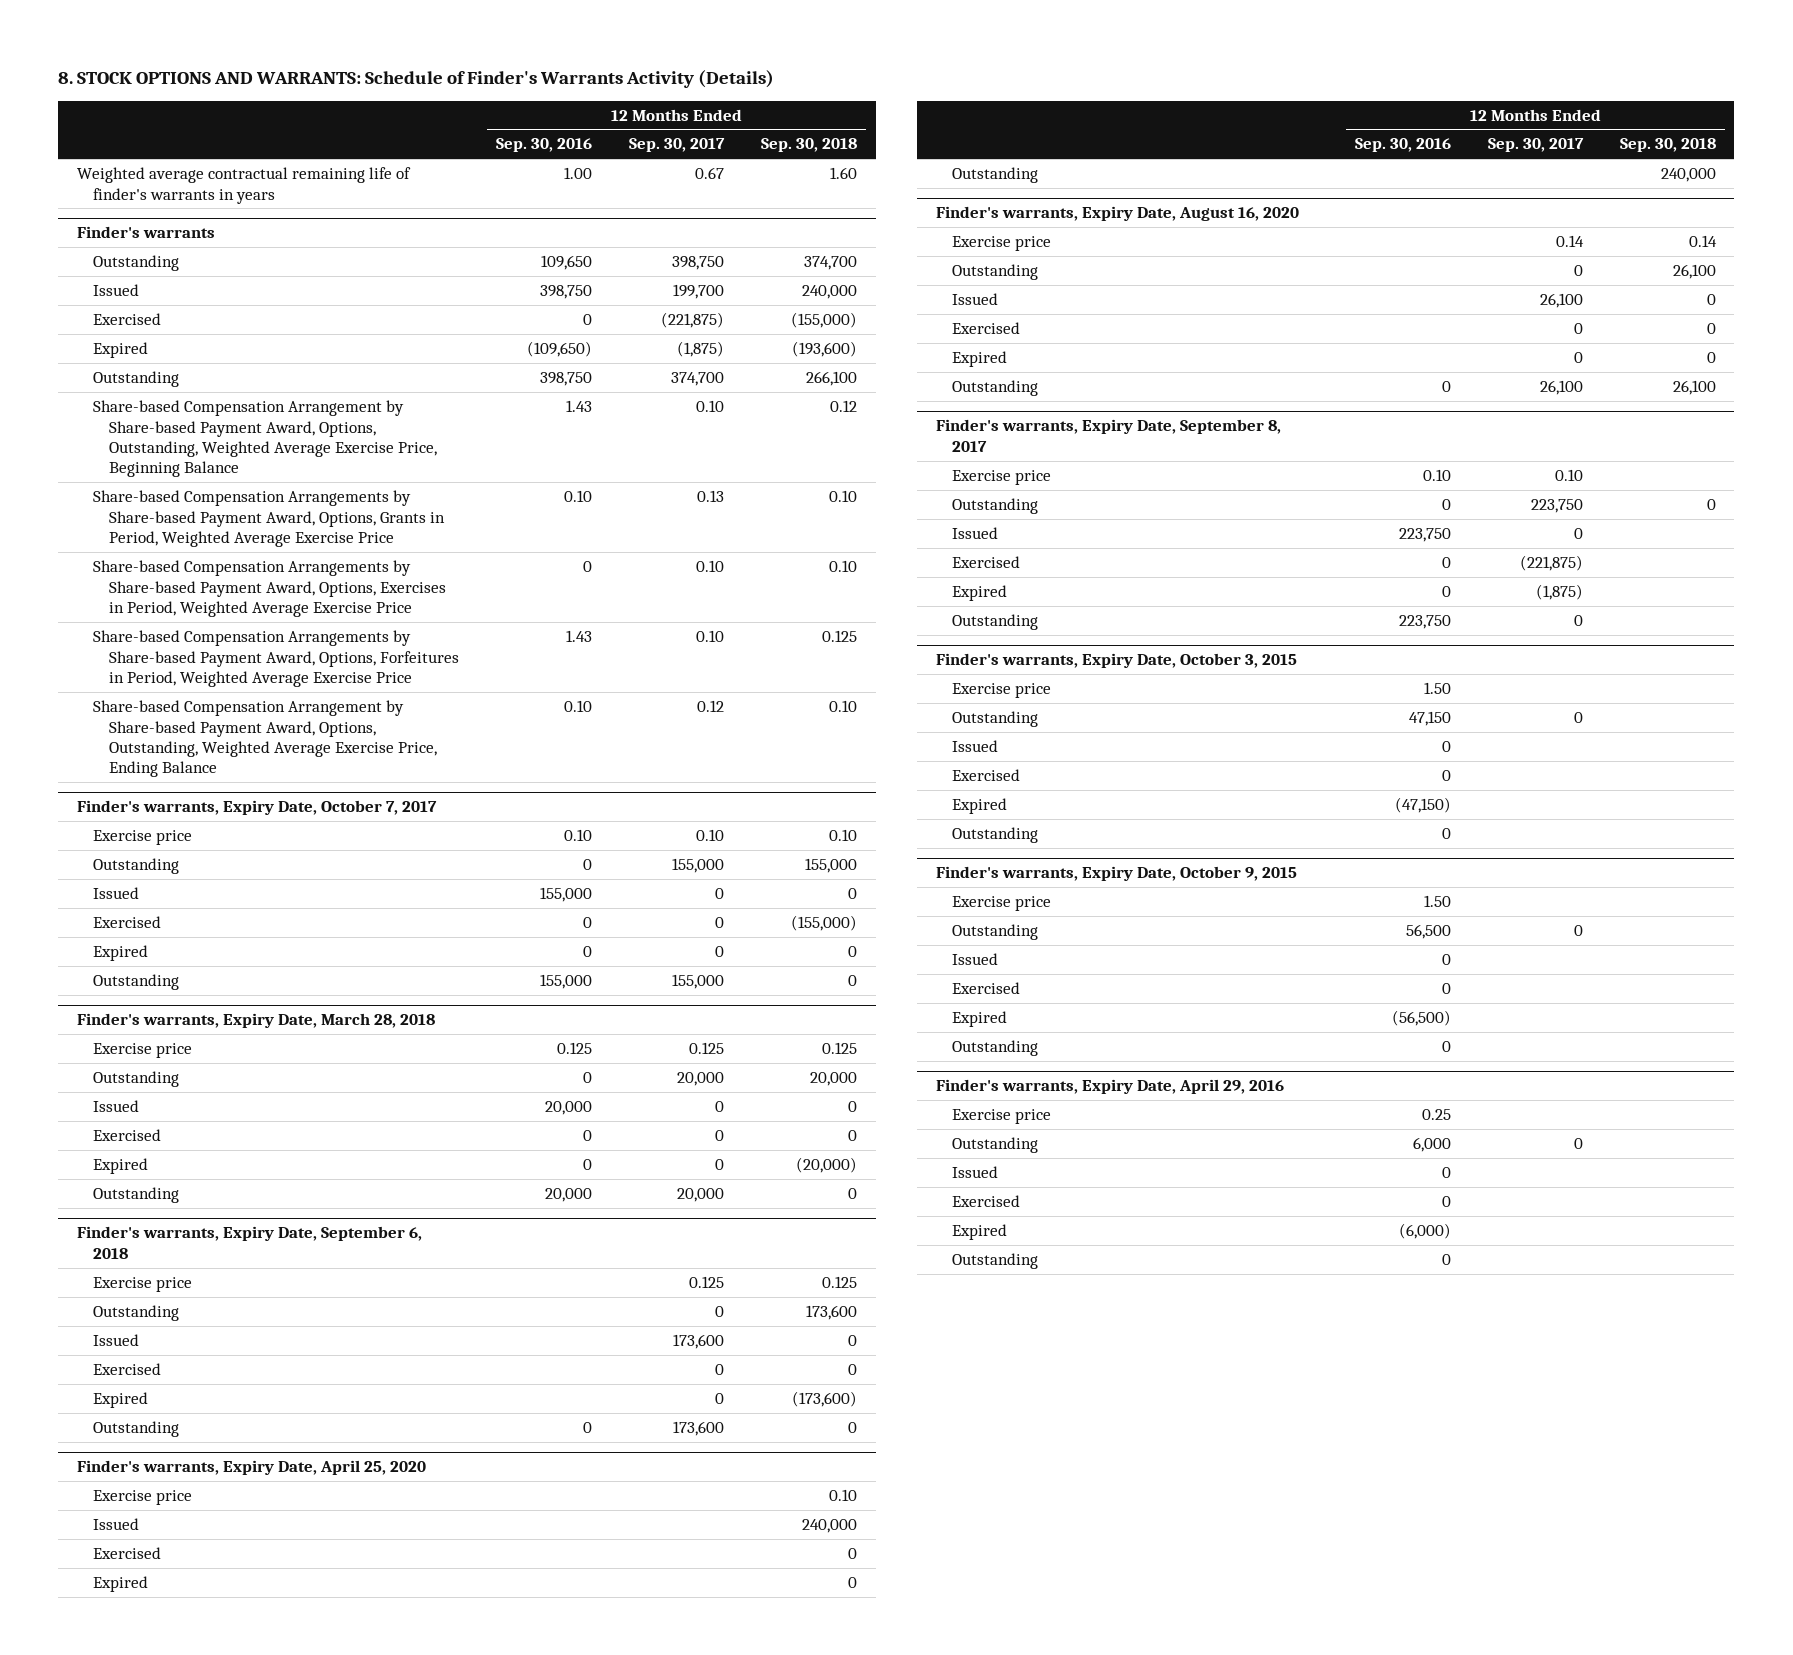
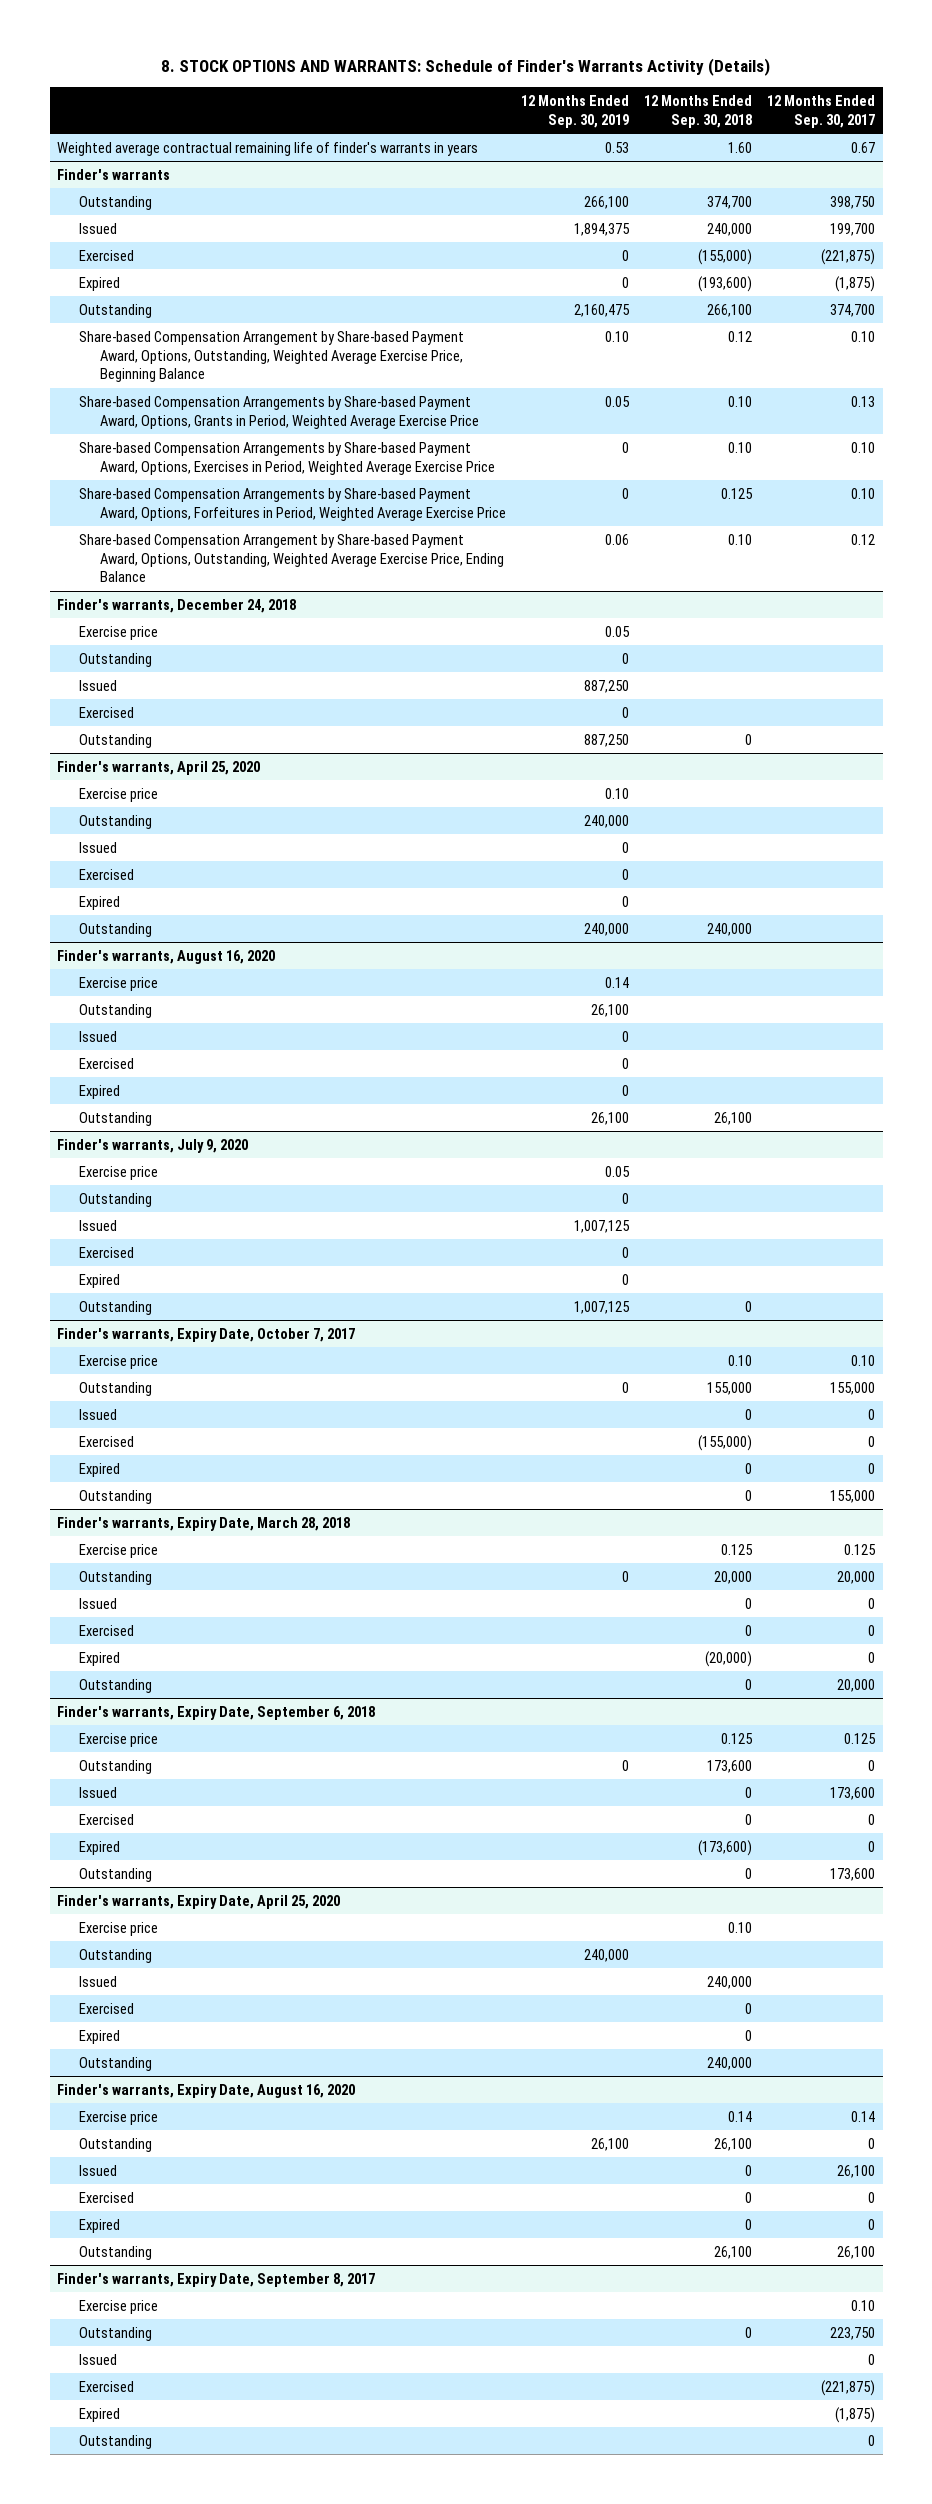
[496,138,593,153] Sep. 30, 2016 -> none
none -> [521,95,630,128] 12 Months Ended Sep. 30, 2019
none -> [57,598,297,613] Finder's warrants, December 24, 2018
none -> [78,625,158,640] Exercise price
none -> [78,652,152,667] Outstanding
none -> [78,679,117,691] Issued
none -> [78,706,134,718] Exercised
none -> [78,733,152,748] Outstanding
none -> [57,760,261,775] Finder's warrants, April 25, 2020
none -> [78,787,158,802] Exercise price
none -> [78,814,152,829] Outstanding
none -> [78,841,117,853] Issued
none -> [78,868,134,880] Exercised
none -> [78,895,120,910] Expired
none -> [78,922,152,937] Outstanding
none -> [57,949,276,964] Finder's warrants, August 16, 2020
none -> [78,976,158,991] Exercise price
none -> [78,1003,152,1018] Outstanding
none -> [78,1030,117,1042] Issued
none -> [78,1057,134,1069] Exercised
none -> [78,1084,120,1099] Expired
none -> [78,1111,152,1126] Outstanding
none -> [57,1138,249,1153] Finder's warrants, July 9, 2020
none -> [78,1165,158,1180] Exercise price
none -> [78,1192,152,1207] Outstanding
none -> [78,1219,117,1231] Issued
none -> [78,1246,134,1258] Exercised
none -> [78,1273,120,1288] Expired
none -> [78,1300,152,1315] Outstanding
none -> [78,1948,152,1963] Outstanding
[935,653,1297,669] Finder's warrants, Expiry Date, October 3, 2015 -> none
[951,683,1051,699] Exercise price -> none
[951,711,1038,728] Outstanding -> none
[951,740,998,753] Issued -> none
[951,769,1020,782] Exercised -> none
[951,798,1007,815] Expired -> none
[951,827,1038,844] Outstanding -> none
[935,866,1297,882] Finder's warrants, Expiry Date, October 9, 2015 -> none
[951,896,1051,912] Exercise price -> none
[951,924,1038,941] Outstanding -> none
[951,953,998,966] Issued -> none
[951,982,1020,995] Exercised -> none
[951,1011,1007,1028] Expired -> none
[951,1040,1038,1057] Outstanding -> none
[935,1079,1284,1095] Finder's warrants, Expiry Date, April 29, 2016 -> none
[951,1109,1051,1125] Exercise price -> none
[951,1137,1038,1154] Outstanding -> none
[951,1166,998,1179] Issued -> none
[951,1195,1020,1208] Exercised -> none
[951,1224,1007,1241] Expired -> none
[951,1253,1038,1270] Outstanding -> none

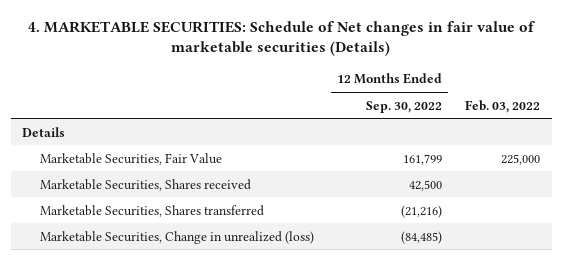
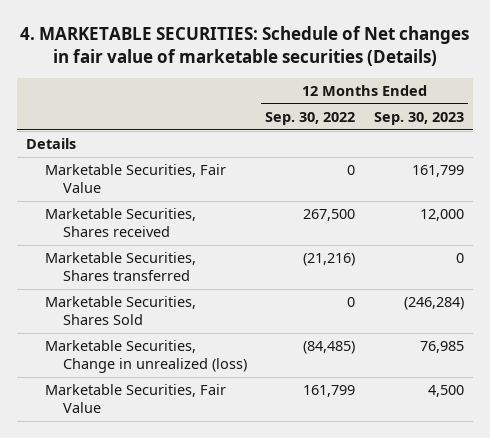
[465,99,541,113] Feb. 03, 2022 -> none
none -> [373,112,464,126] Sep. 30, 2023
none -> [44,164,226,193] Marketable Securities, Fair Value
[409,179,443,191] 42,500 -> [303,209,356,222] 267,500
none -> [44,296,196,325] Marketable Securities, Shares Sold
[40,152,223,165] Marketable Securities, Fair Value -> [44,384,226,413] Marketable Securities, Fair Value

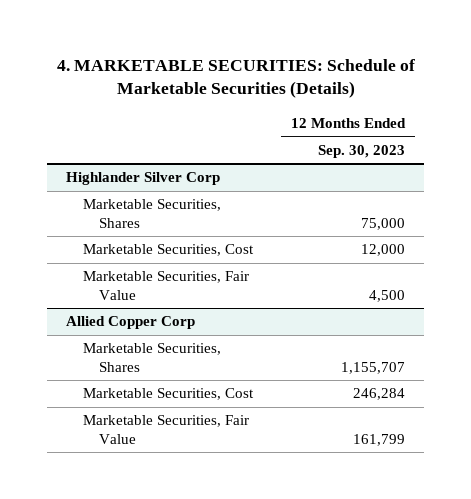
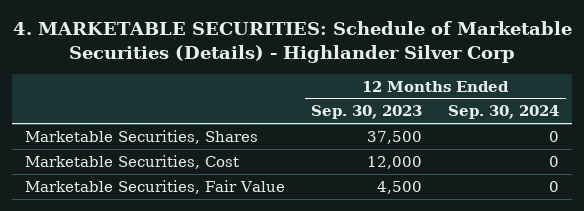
[56,58,415,99] 4. MARKETABLE SECURITIES: Schedule of Marketable Securities (Details) -> [13,21,573,63] 4. MARKETABLE SECURITIES: Schedule of Marketable Securities (Details) - Highlander Silver Corp
none -> [448,105,560,120] Sep. 30, 2024
[66,172,221,186] Highlander Silver Corp -> none
[361,217,406,230] 75,000 -> [367,130,423,144] 37,500
[66,316,196,330] Allied Copper Corp -> none
[82,343,221,372] Marketable Securities, Shares -> none
[82,388,254,401] Marketable Securities, Cost -> none
[82,415,249,444] Marketable Securities, Fair Value -> none

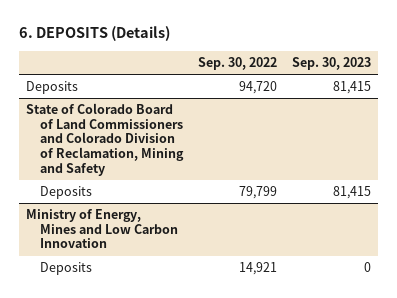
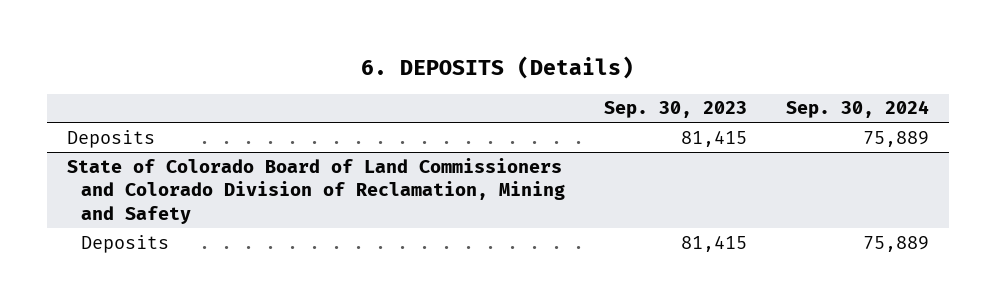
[197,57,277,71] Sep. 30, 2022 -> none
none -> [786,100,930,119] Sep. 30, 2024
[26,209,178,249] Ministry of Energy, Mines and Low Carbon Innovation -> none
[39,262,92,276] Deposits -> none

